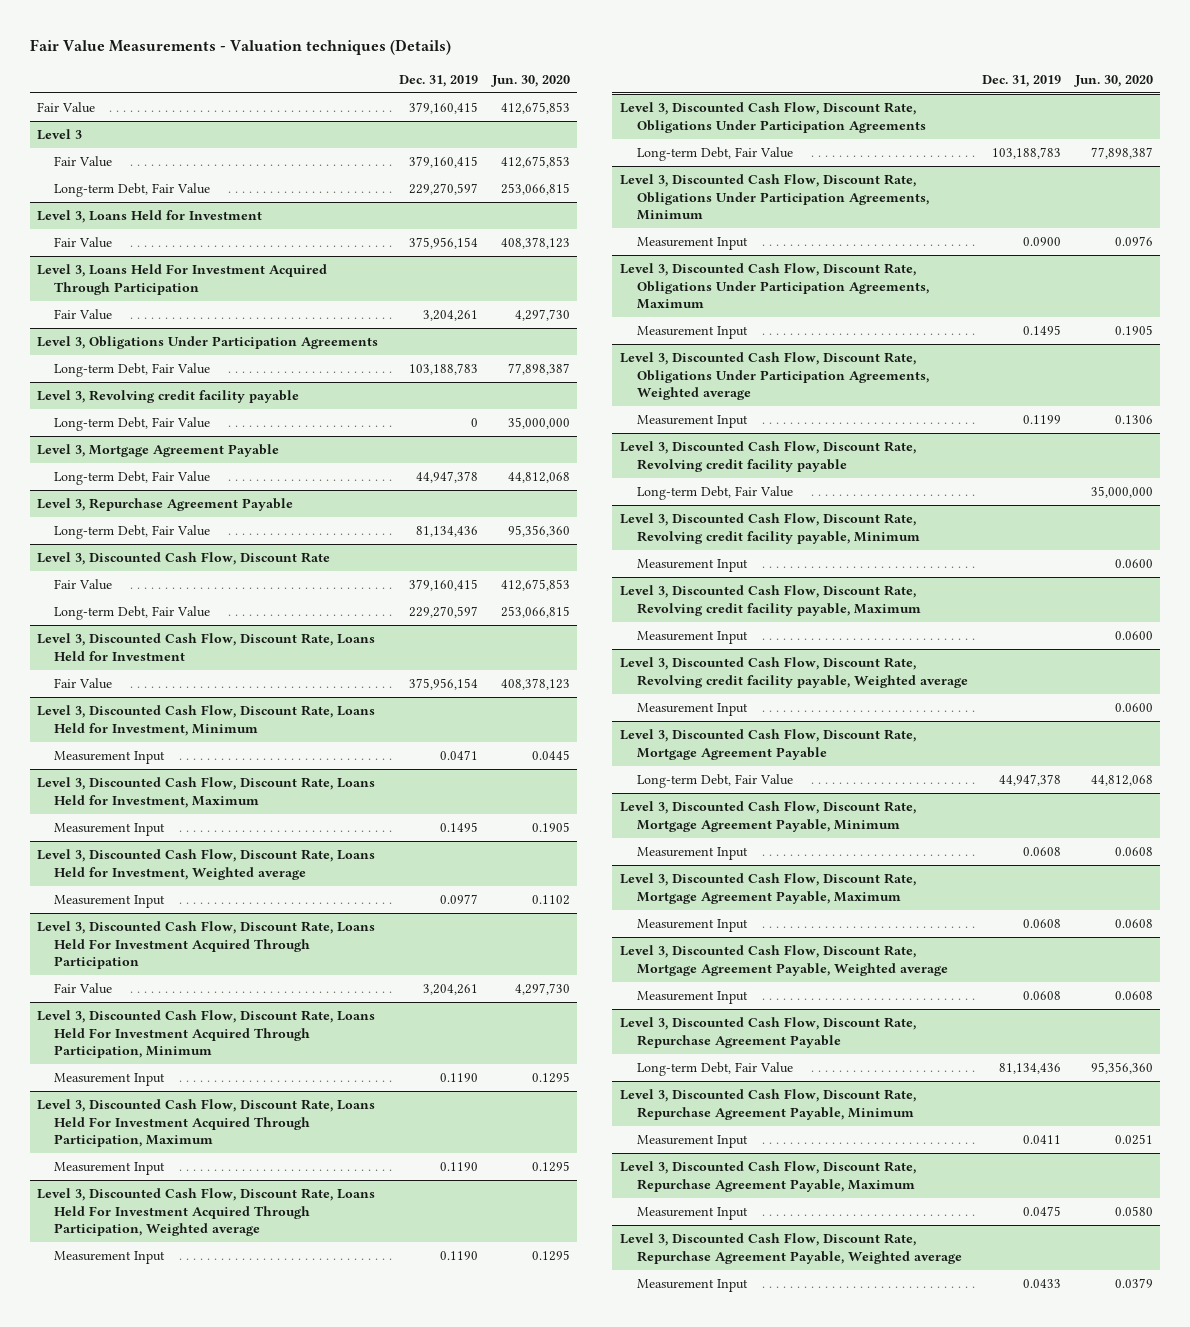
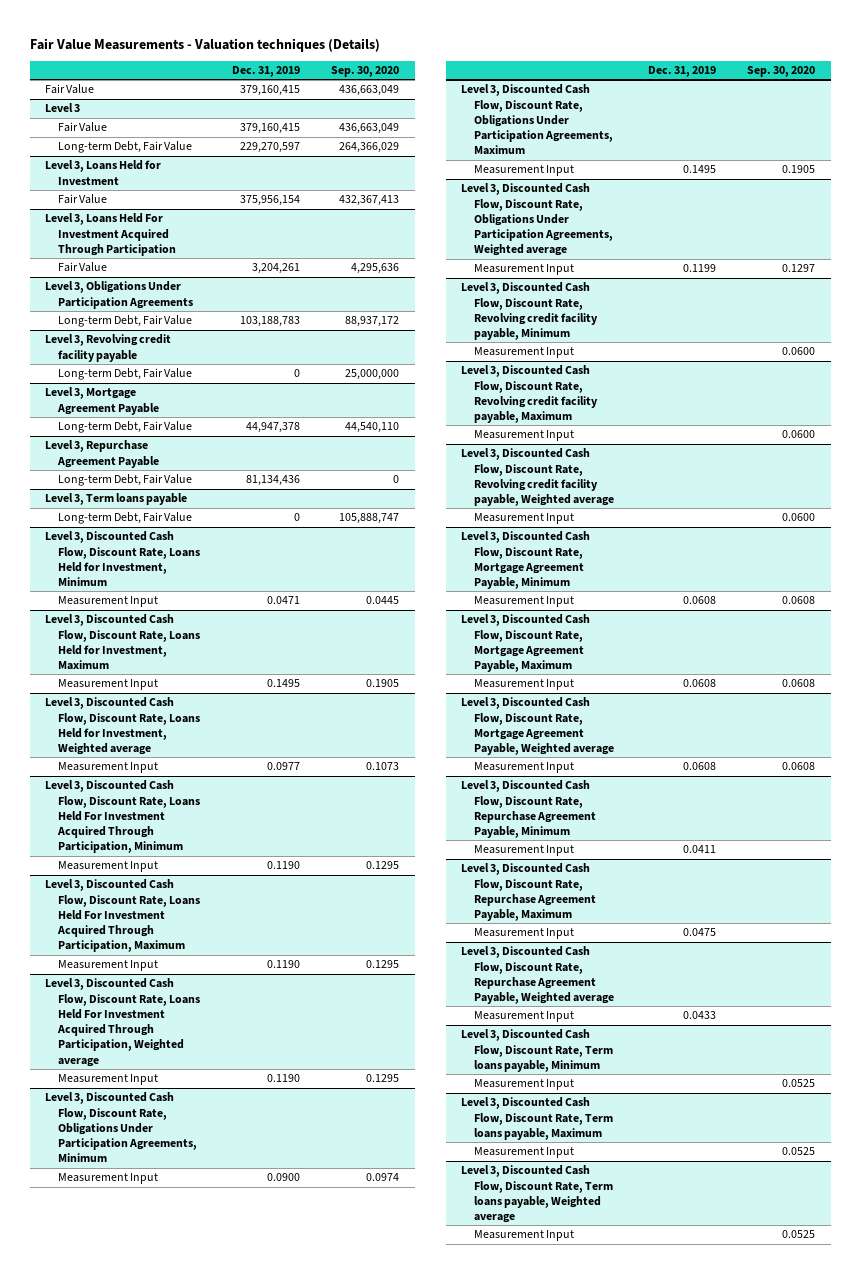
[491,74,571,87] Jun. 30, 2020 -> none
none -> [331,66,400,78] Sep. 30, 2020
[36,552,330,566] Level 3, Discounted Cash Flow, Discount Rate -> none
[53,579,112,591] Fair Value -> none
[36,633,375,661] Level 3, Discounted Cash Flow, Discount Rate, Loans Held for Investment -> none
[53,678,112,690] Fair Value -> none
none -> [45,493,188,506] Level 3, Term loans payable
[409,606,479,619] 229,270,597 -> [293,513,300,522] 0
[36,921,375,969] Level 3, Discounted Cash Flow, Discount Rate, Loans Held For Investment Acquired Through Participation -> none
[53,983,112,995] Fair Value -> none
[619,102,926,133] Level 3, Discounted Cash Flow, Discount Rate, Obligations Under Participation Agreements -> none
[636,147,793,162] Long-term Debt, Fair Value -> none
[619,441,916,472] Level 3, Discounted Cash Flow, Discount Rate, Revolving credit facility payable -> none
[636,486,793,501] Long-term Debt, Fair Value -> none
[619,729,916,760] Level 3, Discounted Cash Flow, Discount Rate, Mortgage Agreement Payable -> none
[636,774,793,789] Long-term Debt, Fair Value -> none
[619,1017,916,1048] Level 3, Discounted Cash Flow, Discount Rate, Repurchase Agreement Payable -> none
[636,1062,793,1077] Long-term Debt, Fair Value -> none
none -> [461,1029,614,1072] Level 3, Discounted Cash Flow, Discount Rate, Term loans payable, Minimum
none -> [474,1079,575,1091] Measurement Input
none -> [461,1097,614,1140] Level 3, Discounted Cash Flow, Discount Rate, Term loans payable, Maximum
none -> [474,1147,575,1159] Measurement Input
none -> [461,1165,614,1224] Level 3, Discounted Cash Flow, Discount Rate, Term loans payable, Weighted average
none -> [474,1230,575,1242] Measurement Input

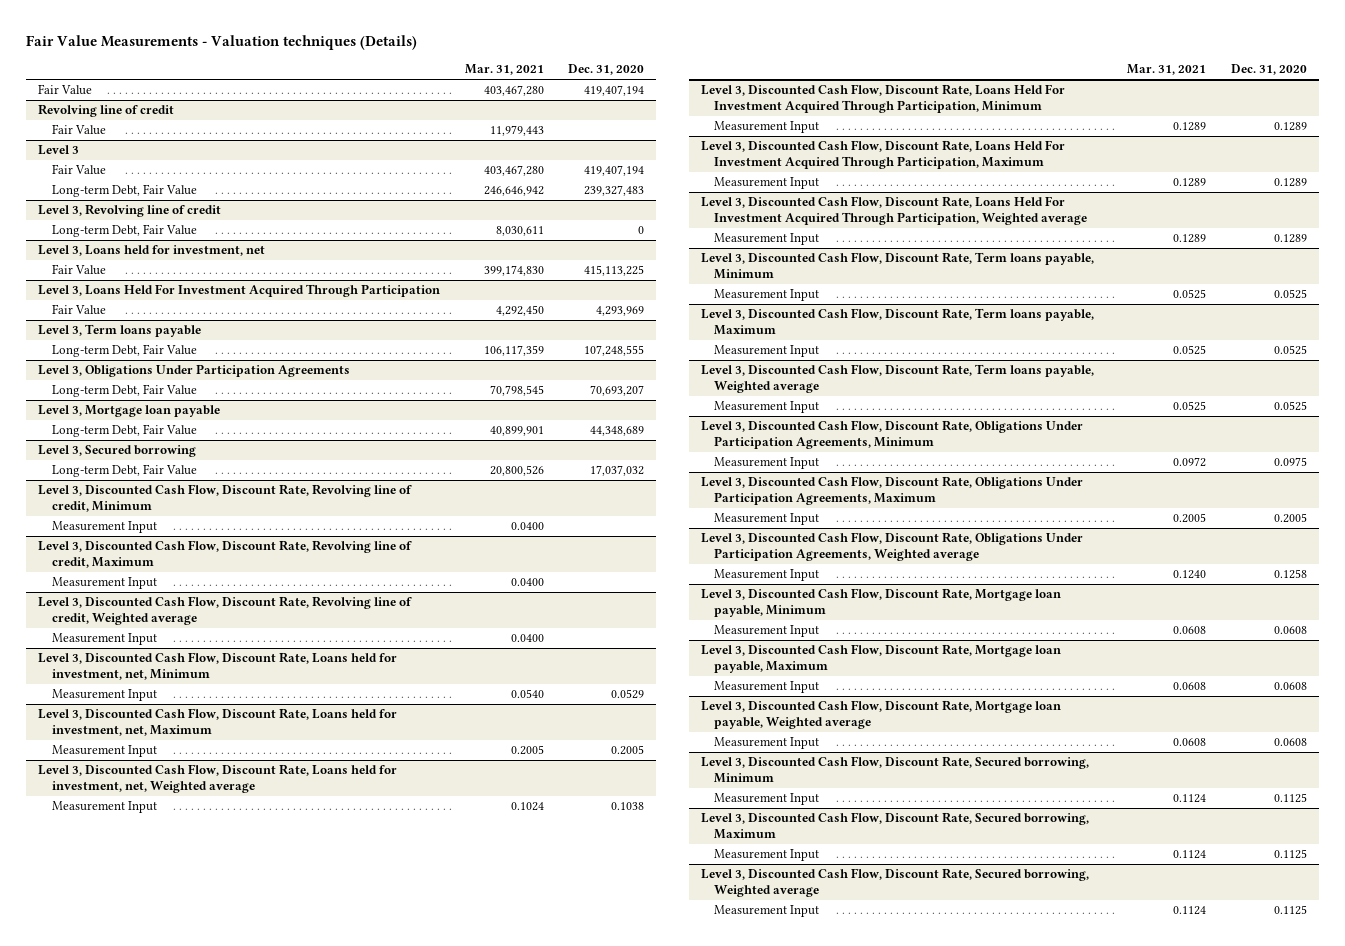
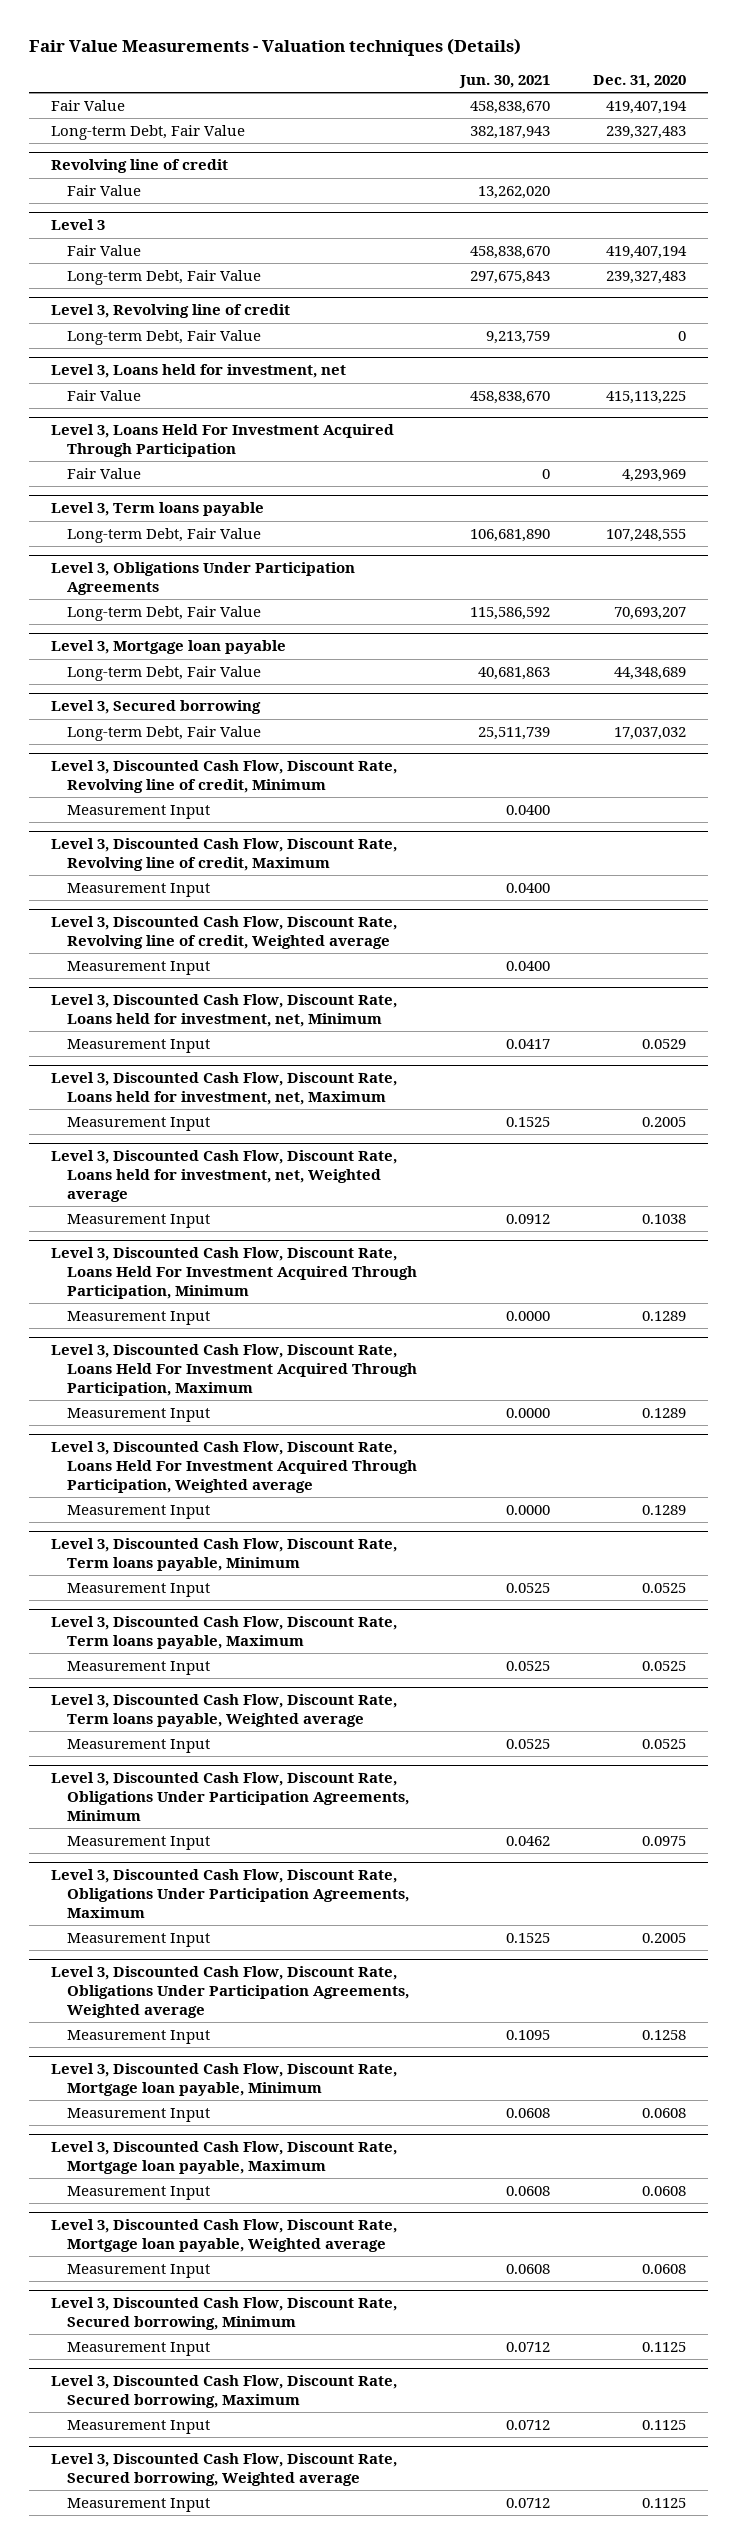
[464,64,544,76] Mar. 31, 2021 -> none
none -> [458,74,550,88] Jun. 30, 2021
none -> [50,125,245,141] Long-term Debt, Fair Value

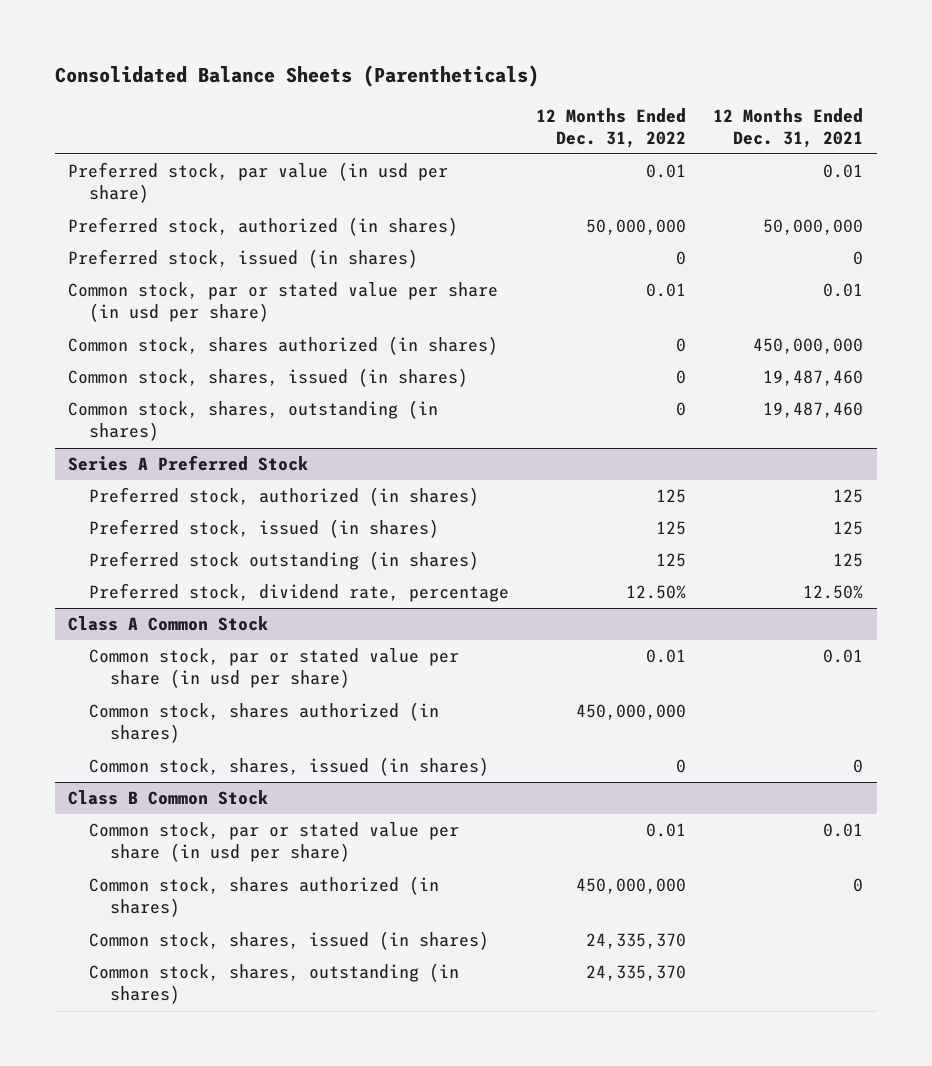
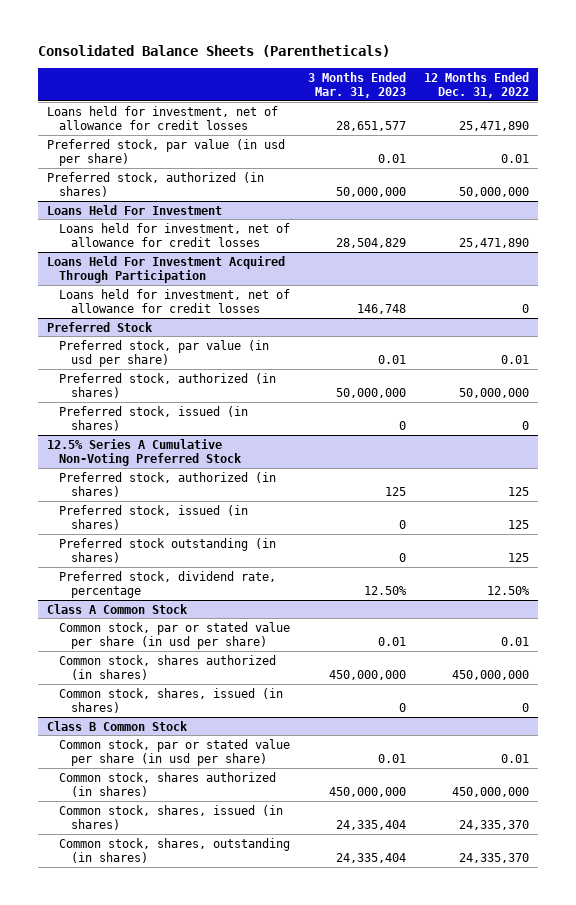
[713,107,864,148] 12 Months Ended Dec. 31, 2021 -> none
none -> [308,71,407,98] 3 Months Ended Mar. 31, 2023
none -> [47,105,279,130] Loans held for investment, net of allowance for credit losses
none -> [47,204,223,215] Loans Held For Investment
none -> [59,222,291,247] Loans held for investment, net of allowance for credit losses
none -> [47,255,286,283] Loans Held For Investment Acquired Through Participation
none -> [59,288,291,313] Loans held for investment, net of allowance for credit losses
none -> [47,321,154,332] Preferred Stock
none -> [59,339,270,367] Preferred stock, par value (in usd per share)
none -> [59,372,277,398] Preferred stock, authorized (in shares)
[68,282,499,323] Common stock, par or stated value per share (in usd per share) -> none
[68,336,499,356] Common stock, shares authorized (in shares) -> none
[68,368,469,388] Common stock, shares, issued (in shares) -> none
[68,400,439,442] Common stock, shares, outstanding (in shares) -> none
[68,455,309,472] Series A Preferred Stock -> none
none -> [47,438,243,466] 12.5% Series A Cumulative Non-Voting Preferred Stock

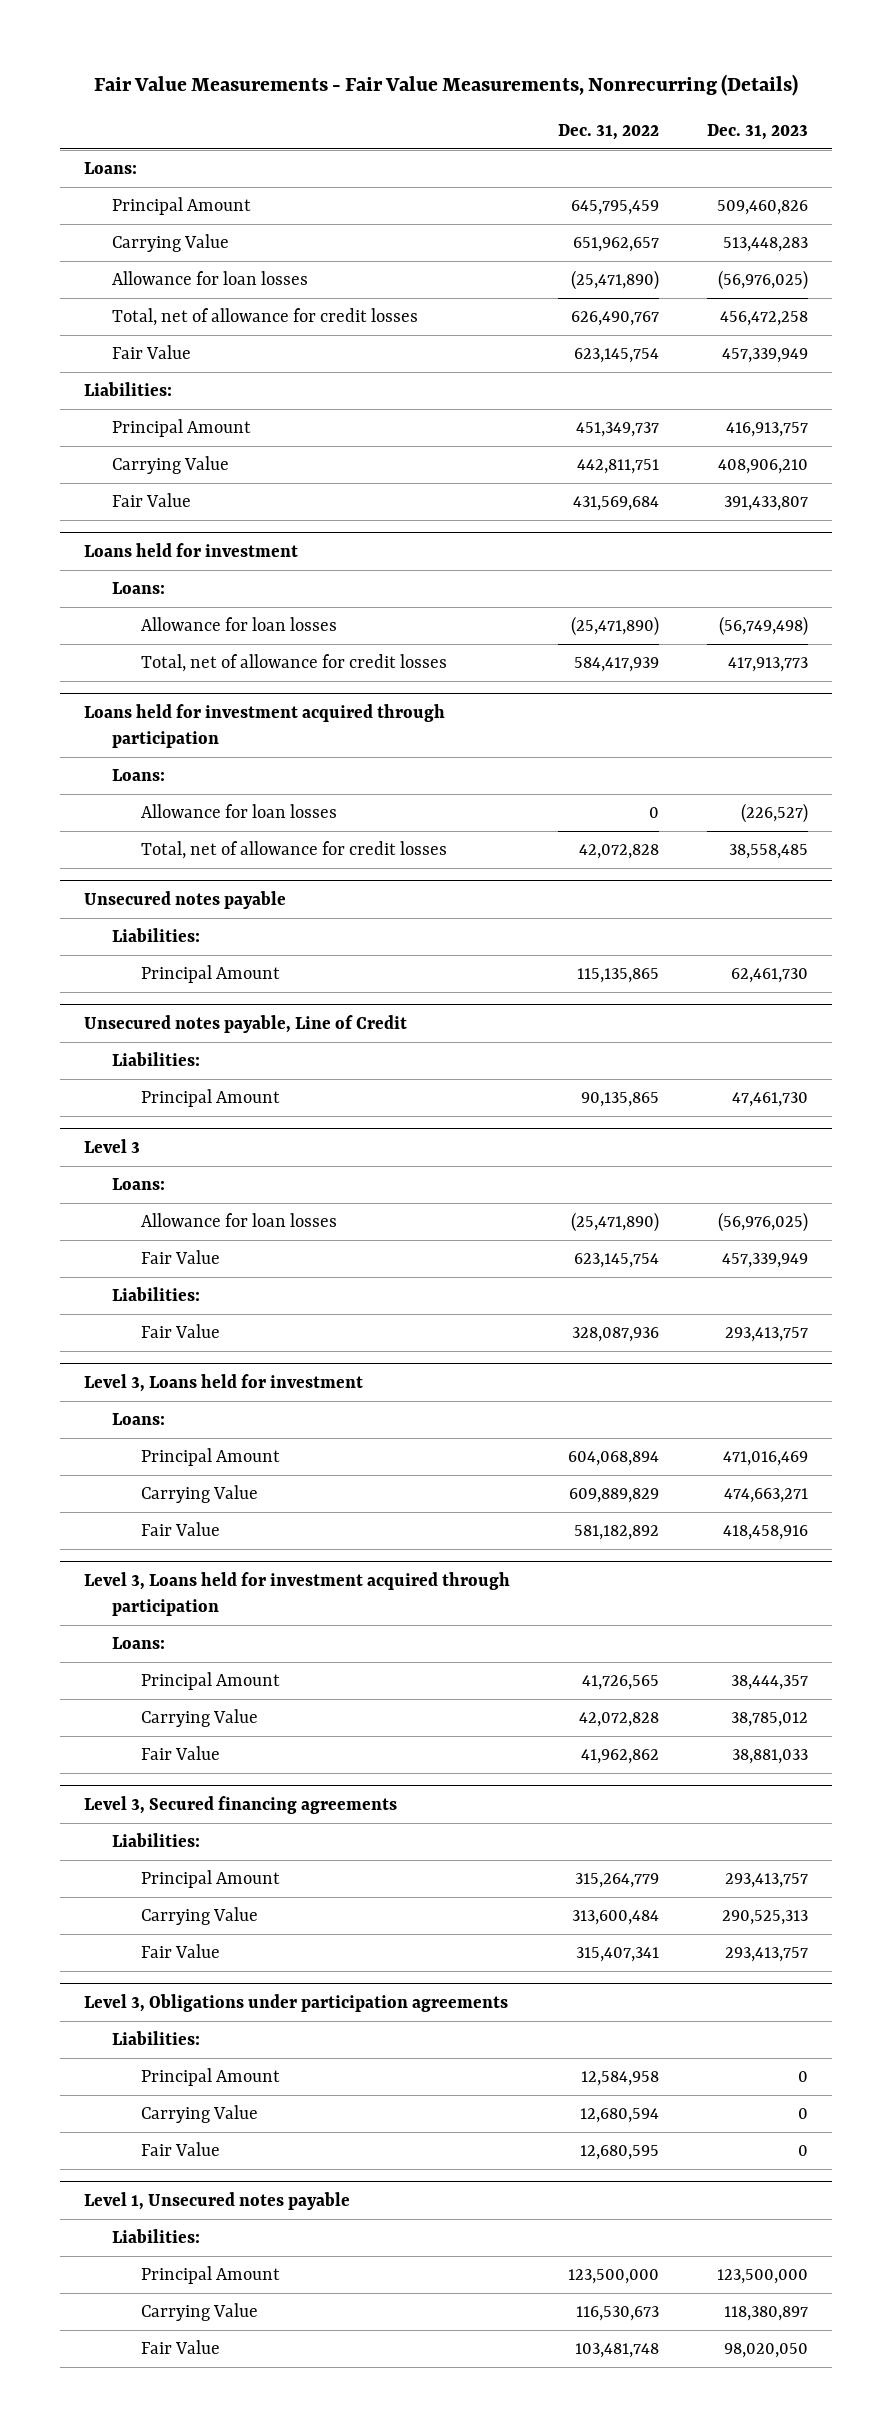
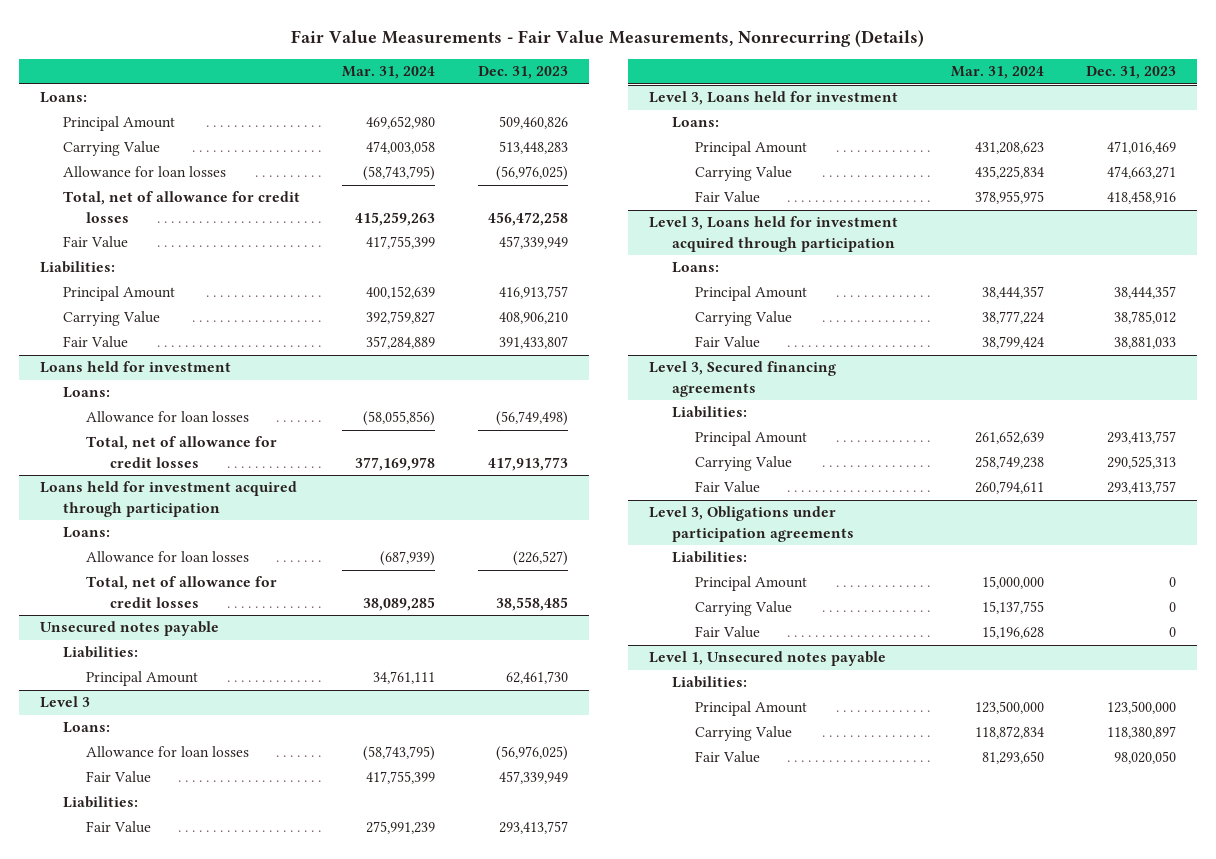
[558,123,660,140] Dec. 31, 2022 -> none
none -> [342,66,436,80] Mar. 31, 2024
[84,1015,408,1034] Unsecured notes payable, Line of Credit -> none
[112,1052,201,1067] Liabilities: -> none
[140,1089,280,1108] Principal Amount -> none

